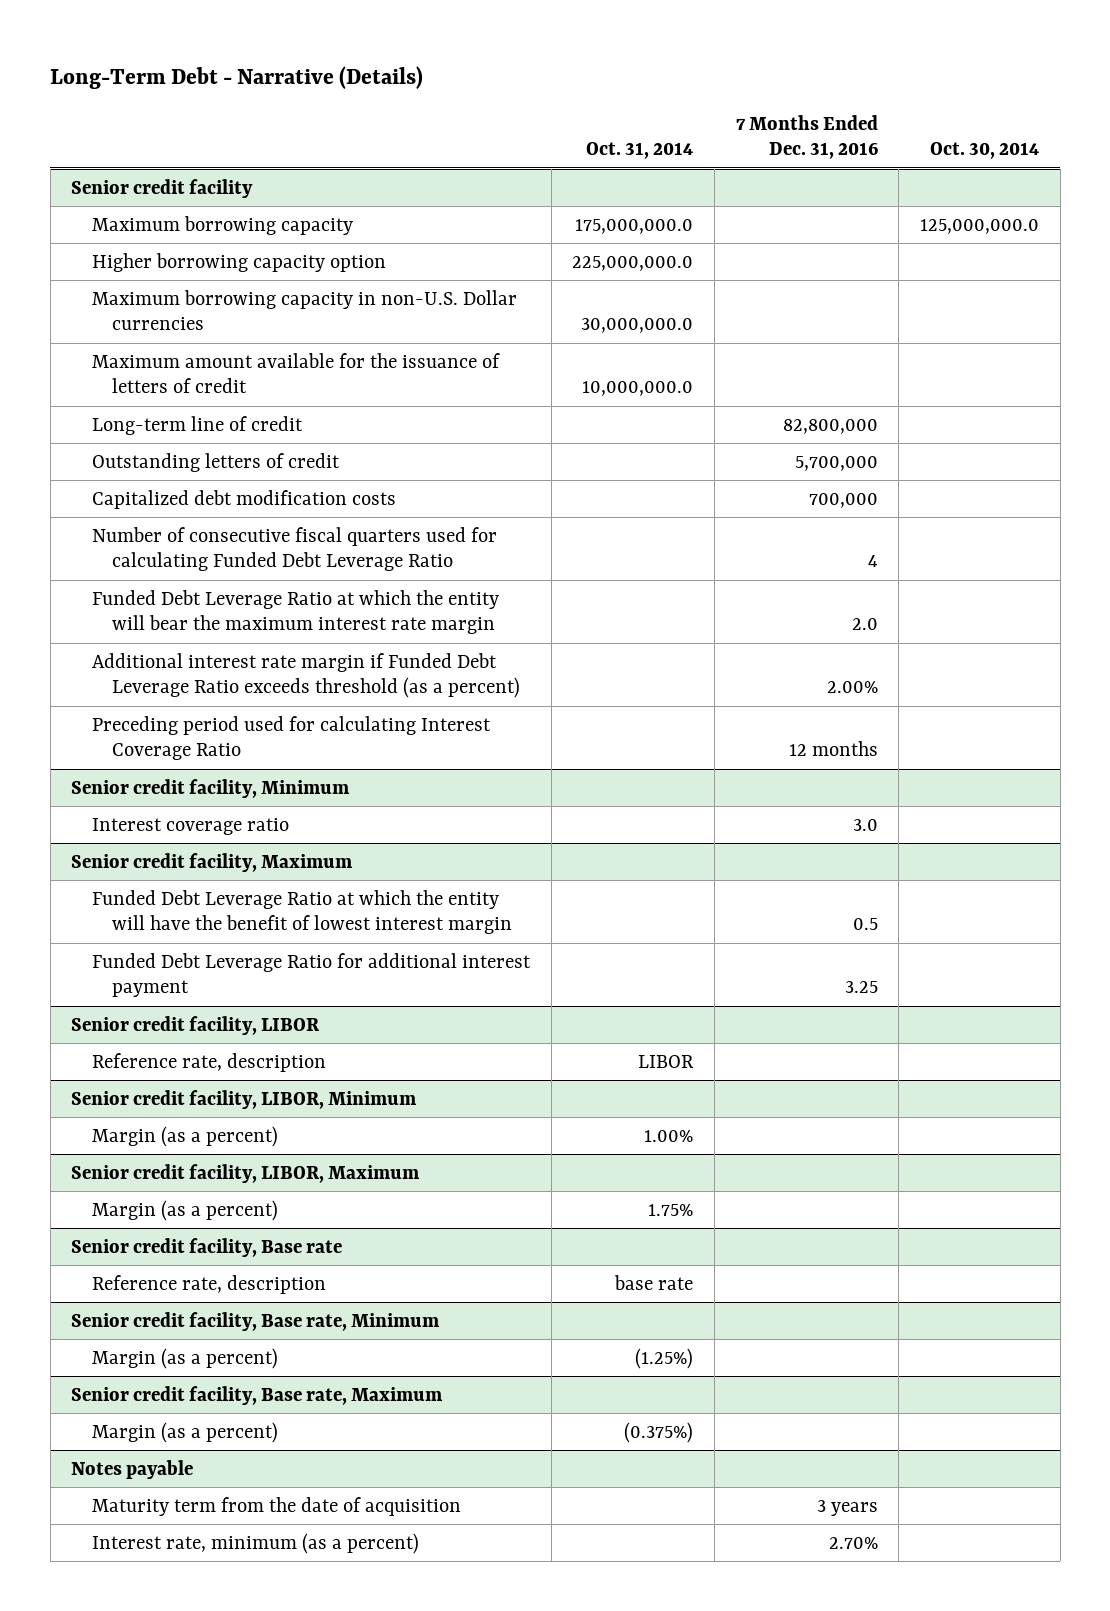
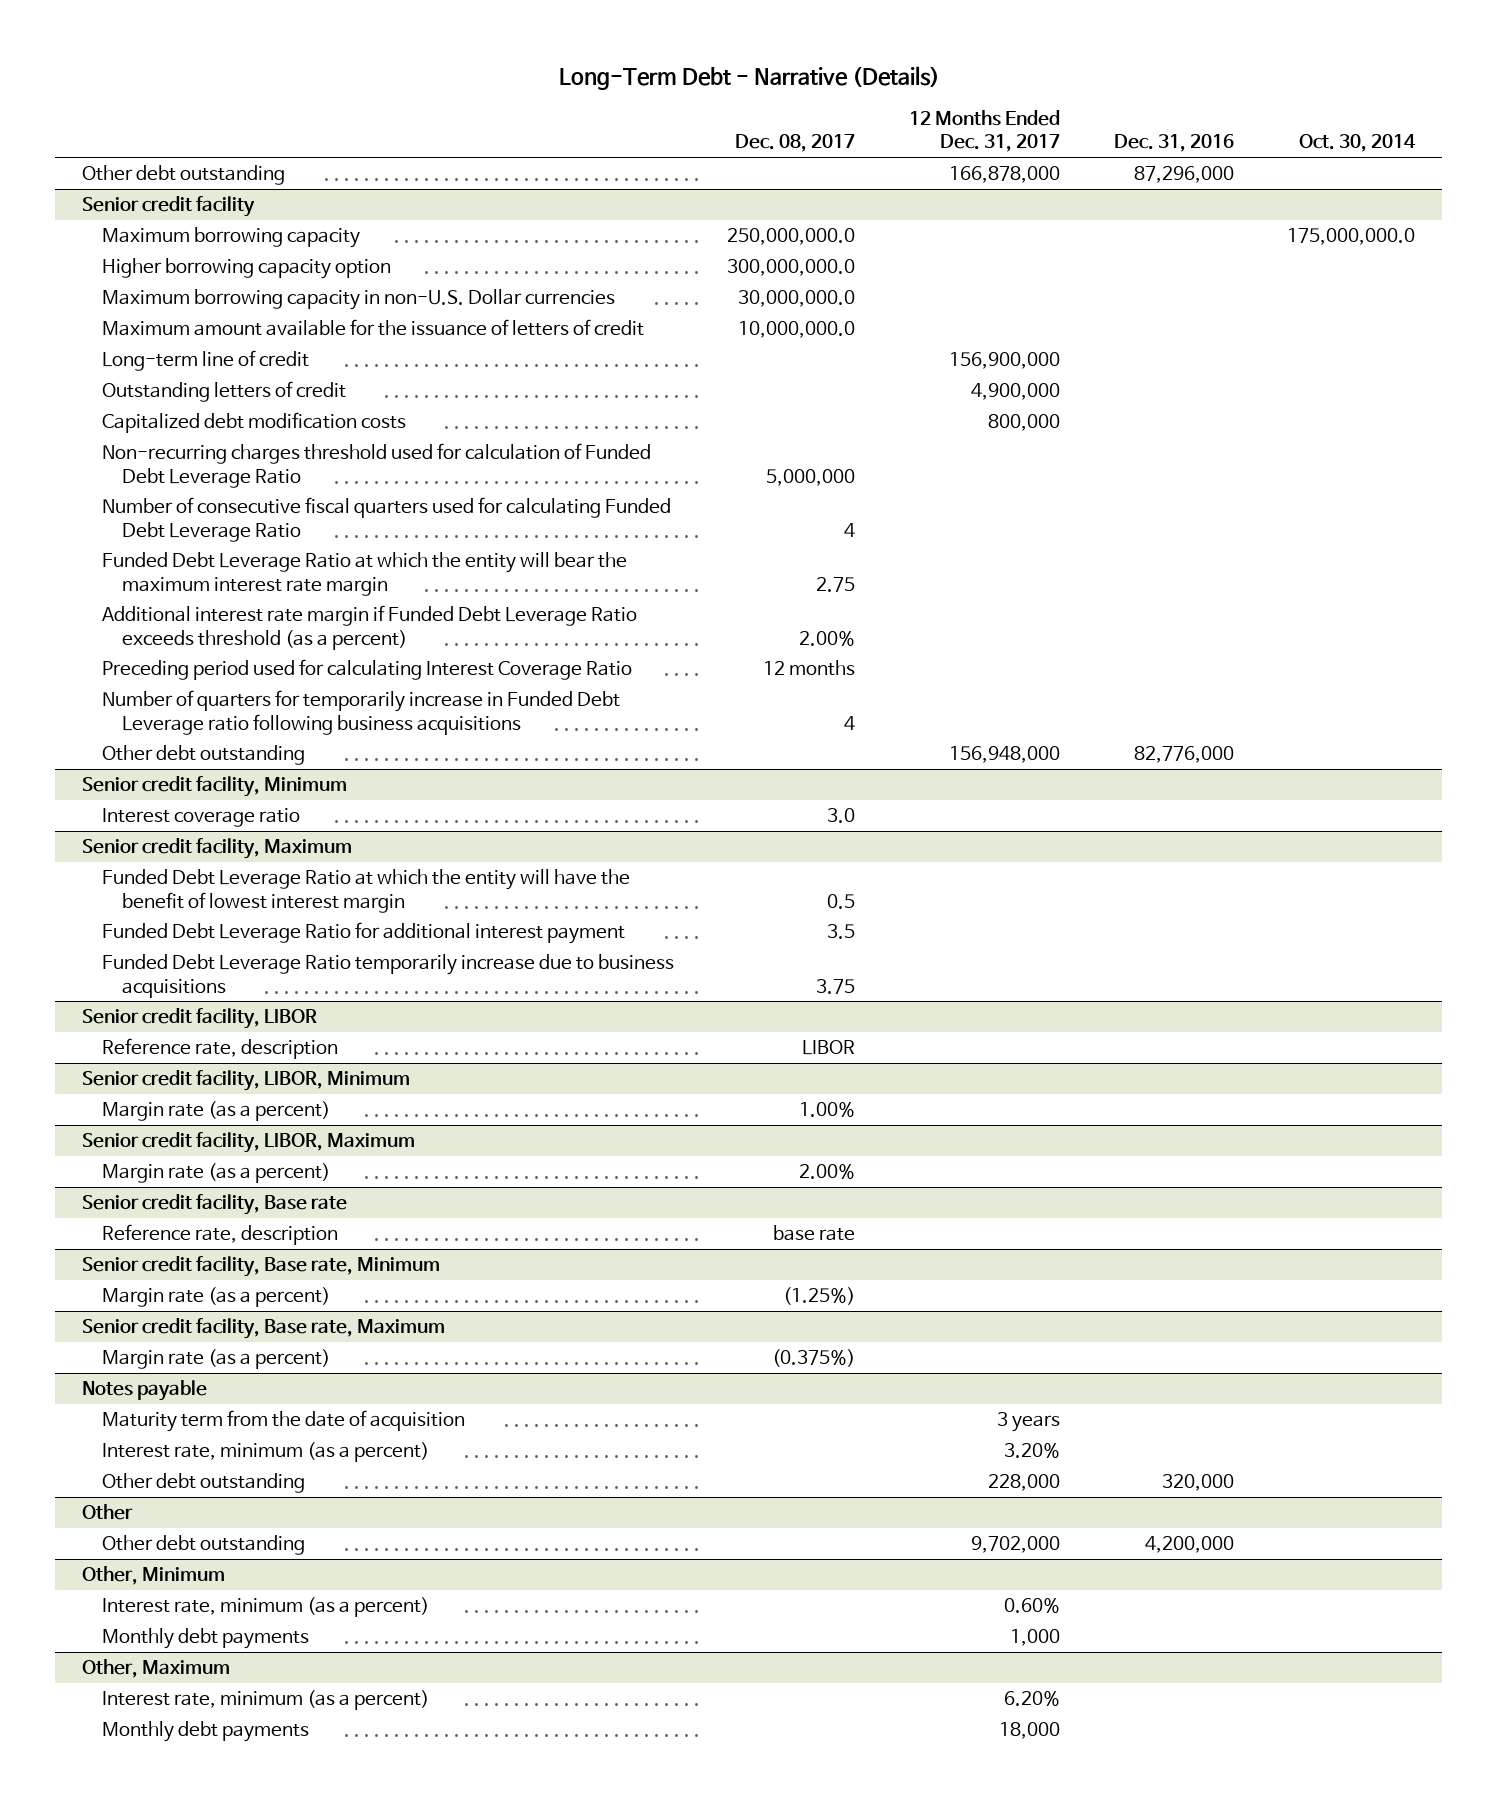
[586,142,694,160] Oct. 31, 2014 -> none
[735,114,878,160] 7 Months Ended Dec. 31, 2016 -> none
none -> [735,134,856,153] Dec. 08, 2017
none -> [908,109,1060,153] 12 Months Ended Dec. 31, 2017
none -> [1113,134,1234,153] Dec. 31, 2016
none -> [81,165,285,186] Other debt outstanding
[919,218,1039,234] 125,000,000.0 -> [1287,228,1416,246] 175,000,000.0
none -> [101,443,651,488] Non-recurring charges threshold used for calculation of Funded Debt Leverage Ratio
none -> [101,690,620,735] Number of quarters for temporarily increase in Funded Debt Leverage ratio following business acquisitions
none -> [101,745,305,766] Other debt outstanding
none -> [101,954,674,998] Funded Debt Leverage Ratio temporarily increase due to business acquisitions
[91,1125,278,1147] Margin (as a percent) -> [101,1101,330,1122] Margin rate (as a percent)
[91,1199,278,1221] Margin (as a percent) -> [101,1163,330,1184] Margin rate (as a percent)
[91,1347,278,1369] Margin (as a percent) -> [101,1287,330,1308] Margin rate (as a percent)
[91,1421,278,1443] Margin (as a percent) -> [101,1349,330,1370] Margin rate (as a percent)
none -> [101,1473,305,1494] Other debt outstanding
none -> [81,1504,133,1521] Other
none -> [101,1535,305,1556] Other debt outstanding
none -> [81,1566,225,1586] Other, Minimum
none -> [101,1597,429,1618] Interest rate, minimum (as a percent)
none -> [101,1628,309,1650] Monthly debt payments
none -> [81,1659,230,1679] Other, Maximum
none -> [101,1690,429,1711] Interest rate, minimum (as a percent)
none -> [101,1721,309,1743] Monthly debt payments

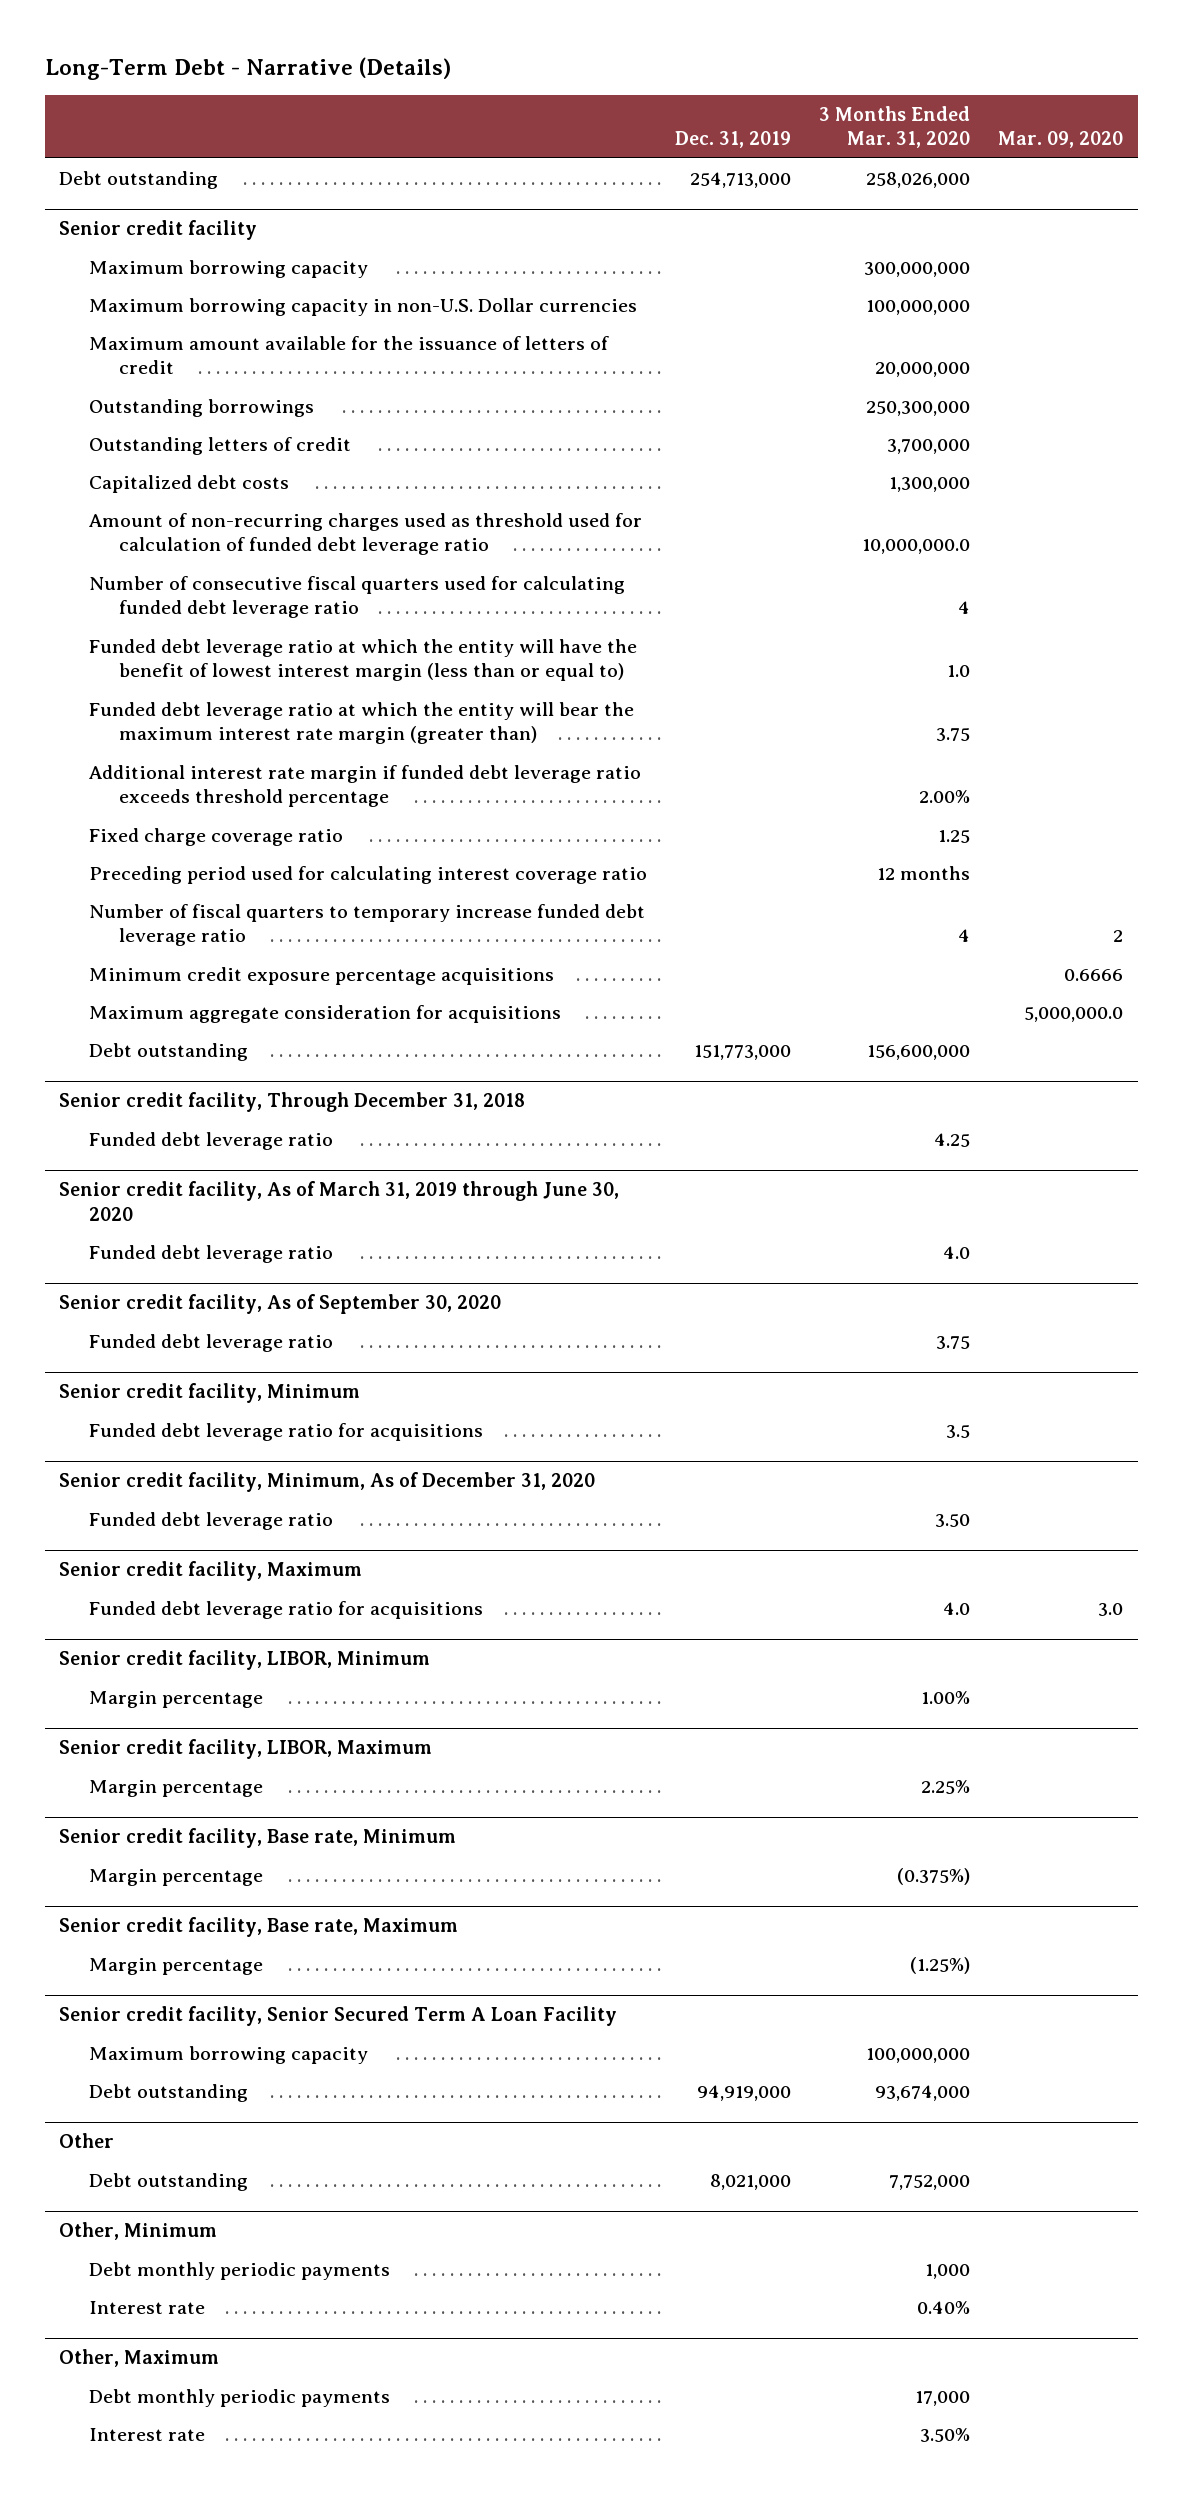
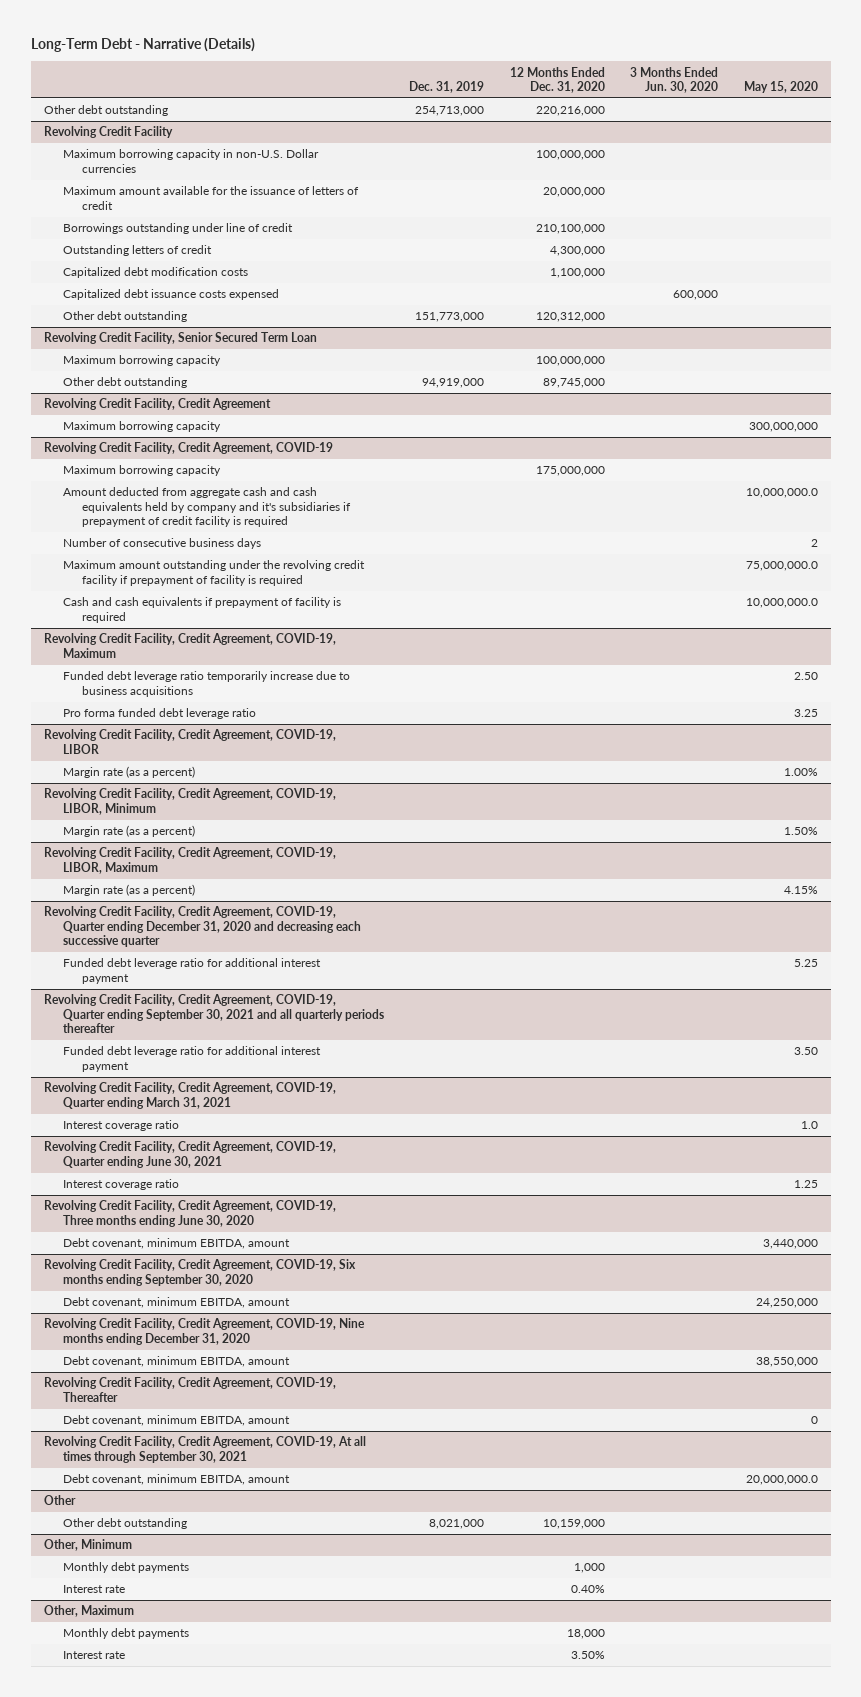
[819,105,971,149] 3 Months Ended Mar. 31, 2020 -> none
[998,131,1124,149] Mar. 09, 2020 -> none
none -> [509,66,605,93] 12 Months Ended Dec. 31, 2020
none -> [630,66,719,93] 3 Months Ended Jun. 30, 2020
none -> [743,80,818,93] May 15, 2020
[88,259,368,278] Maximum borrowing capacity -> none
[59,170,219,189] Debt outstanding -> [43,105,168,117] Other debt outstanding
[59,220,258,241] Senior credit facility -> [43,126,173,139] Revolving Credit Facility
[88,398,314,417] Outstanding borrowings -> [62,223,293,235] Borrowings outstanding under line of credit
[88,512,642,556] Amount of non-recurring charges used as threshold used for calculation of funded debt leverage ratio -> none
[88,575,625,619] Number of consecutive fiscal quarters used for calculating funded debt leverage ratio -> none
[88,638,637,682] Funded debt leverage ratio at which the entity will have the benefit of lowest interest margin (less than or equal to) -> none
[88,701,634,745] Funded debt leverage ratio at which the entity will bear the maximum interest rate margin (greater than) -> none
[88,764,641,808] Additional interest rate margin if funded debt leverage ratio exceeds threshold percentage -> none
[88,827,343,846] Fixed charge coverage ratio -> none
[88,865,647,884] Preceding period used for calculating interest coverage ratio -> none
[88,903,645,947] Number of fiscal quarters to temporary increase funded debt leverage ratio -> none
[88,966,554,985] Minimum credit exposure percentage acquisitions -> none
[88,1004,561,1023] Maximum aggregate consideration for acquisitions -> none
[59,1092,526,1113] Senior credit facility, Through December 31, 2018 -> none
[88,1131,333,1150] Funded debt leverage ratio -> none
[59,1181,620,1221] Senior credit facility, As of March 31, 2019 through June 30, 2020 -> none
[88,1244,333,1263] Funded debt leverage ratio -> none
[59,1294,502,1315] Senior credit facility, As of September 30, 2020 -> none
[88,1333,333,1352] Funded debt leverage ratio -> none
[59,1383,361,1404] Senior credit facility, Minimum -> none
[88,1422,483,1441] Funded debt leverage ratio for acquisitions -> none
[59,1472,596,1493] Senior credit facility, Minimum, As of December 31, 2020 -> none
[88,1511,333,1530] Funded debt leverage ratio -> none
[59,1561,363,1582] Senior credit facility, Maximum -> none
[88,1600,483,1619] Funded debt leverage ratio for acquisitions -> none
[59,1650,431,1671] Senior credit facility, LIBOR, Minimum -> none
[88,1690,263,1708] Margin percentage -> none
[59,1739,433,1760] Senior credit facility, LIBOR, Maximum -> none
[88,1779,263,1797] Margin percentage -> none
[59,1828,457,1849] Senior credit facility, Base rate, Minimum -> none
[88,1868,263,1886] Margin percentage -> none
[59,1917,459,1938] Senior credit facility, Base rate, Maximum -> none
[88,1957,263,1975] Margin percentage -> none
[88,474,289,493] Capitalized debt costs -> [62,267,248,279] Capitalized debt modification costs
none -> [62,289,279,301] Capitalized debt issuance costs expensed
[88,1042,248,1061] Debt outstanding -> [62,311,187,323] Other debt outstanding
[59,2006,618,2027] Senior credit facility, Senior Secured Term A Loan Facility -> [43,332,317,345] Revolving Credit Facility, Senior Secured Term Loan
[88,2083,248,2102] Debt outstanding -> [62,377,187,389] Other debt outstanding
none -> [43,398,271,411] Revolving Credit Facility, Credit Agreement
none -> [62,421,221,433] Maximum borrowing capacity
none -> [43,442,333,455] Revolving Credit Facility, Credit Agreement, COVID-19
none -> [62,465,221,477] Maximum borrowing capacity
none -> [62,487,351,528] Amount deducted from aggregate cash and cash equivalents held by company and it's subsidiaries if prepayment of credit facility is required
none -> [62,538,261,550] Number of consecutive business days
none -> [62,560,365,586] Maximum amount outstanding under the revolving credit facility if prepayment of facility is required
none -> [62,597,341,623] Cash and cash equivalents if prepayment of facility is required
none -> [43,633,336,658] Revolving Credit Facility, Credit Agreement, COVID-19, Maximum
none -> [62,671,350,697] Funded debt leverage ratio temporarily increase due to business acquisitions
none -> [62,708,256,720] Pro forma funded debt leverage ratio
none -> [43,729,336,754] Revolving Credit Facility, Credit Agreement, COVID-19, LIBOR
none -> [62,766,195,779] Margin rate (as a percent)
none -> [43,788,336,815] Revolving Credit Facility, Credit Agreement, COVID-19, LIBOR, Minimum
none -> [62,825,195,838] Margin rate (as a percent)
none -> [43,847,336,874] Revolving Credit Facility, Credit Agreement, COVID-19, LIBOR, Maximum
none -> [62,884,195,897] Margin rate (as a percent)
none -> [43,906,361,948] Revolving Credit Facility, Credit Agreement, COVID-19, Quarter ending December 31, 2020 and decreasing each successive quarter
none -> [62,958,321,984] Funded debt leverage ratio for additional interest payment
none -> [43,994,384,1034] Revolving Credit Facility, Credit Agreement, COVID-19, Quarter ending September 30, 2021 and all quarterly periods thereafter
none -> [62,1046,321,1072] Funded debt leverage ratio for additional interest payment
none -> [43,1082,336,1109] Revolving Credit Facility, Credit Agreement, COVID-19, Quarter ending March 31, 2021
none -> [62,1120,179,1132] Interest coverage ratio
none -> [43,1141,336,1168] Revolving Credit Facility, Credit Agreement, COVID-19, Quarter ending June 30, 2021
none -> [62,1179,179,1191] Interest coverage ratio
none -> [43,1200,336,1227] Revolving Credit Facility, Credit Agreement, COVID-19, Three months ending June 30, 2020
none -> [62,1238,290,1250] Debt covenant, minimum EBITDA, amount
none -> [43,1259,356,1286] Revolving Credit Facility, Credit Agreement, COVID-19, Six months ending September 30, 2020
none -> [62,1297,290,1309] Debt covenant, minimum EBITDA, amount
none -> [43,1318,365,1345] Revolving Credit Facility, Credit Agreement, COVID-19, Nine months ending December 31, 2020
none -> [62,1356,290,1368] Debt covenant, minimum EBITDA, amount
none -> [43,1377,336,1402] Revolving Credit Facility, Credit Agreement, COVID-19, Thereafter
none -> [62,1415,290,1427] Debt covenant, minimum EBITDA, amount
none -> [43,1436,366,1463] Revolving Credit Facility, Credit Agreement, COVID-19, At all times through September 30, 2021
none -> [62,1474,290,1486] Debt covenant, minimum EBITDA, amount
[88,2172,248,2191] Debt outstanding -> [62,1518,187,1530] Other debt outstanding
[88,2261,390,2280] Debt monthly periodic payments -> [62,1562,189,1574] Monthly debt payments
[88,2388,390,2407] Debt monthly periodic payments -> [62,1628,189,1640] Monthly debt payments

